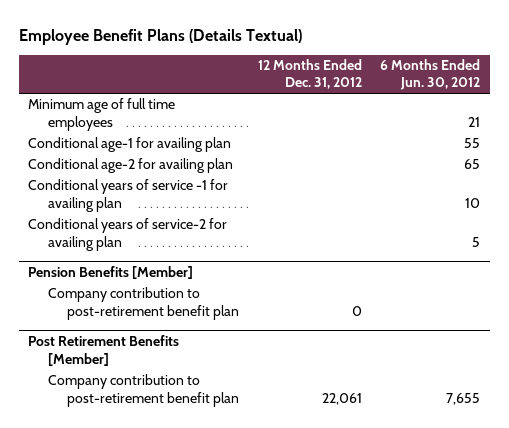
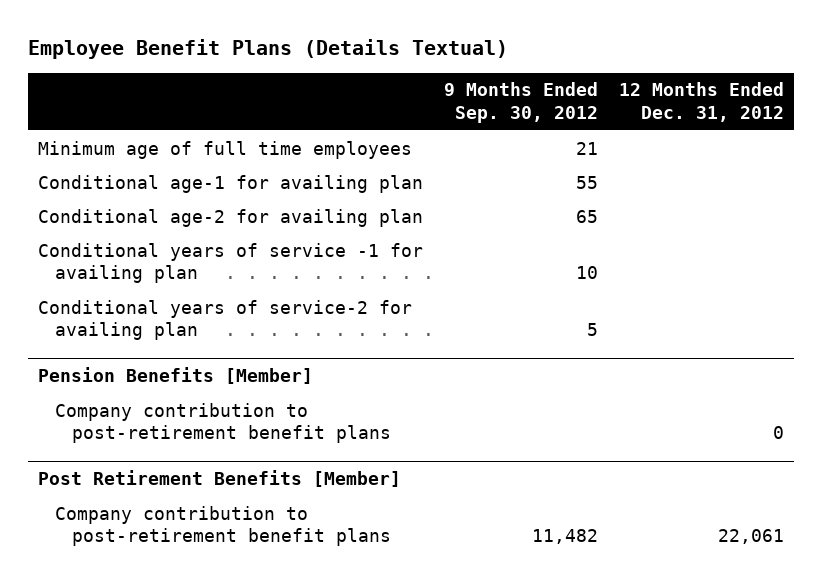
[380,58,481,91] 6 Months Ended Jun. 30, 2012 -> none
none -> [443,82,598,123] 9 Months Ended Sep. 30, 2012
[47,287,240,320] Company contribution to post-retirement benefit plan -> [55,402,392,444] Company contribution to post-retirement benefit plans
[47,374,240,407] Company contribution to post-retirement benefit plan -> [55,505,392,547] Company contribution to post-retirement benefit plans

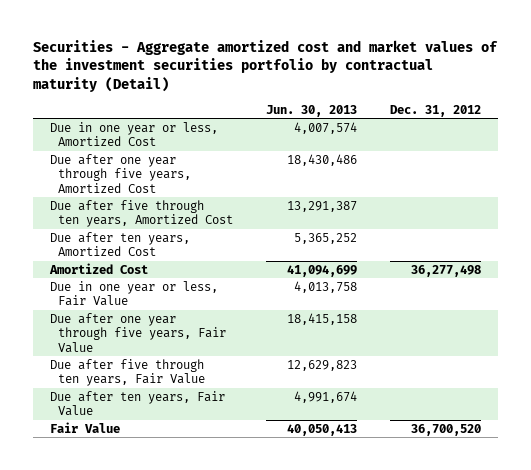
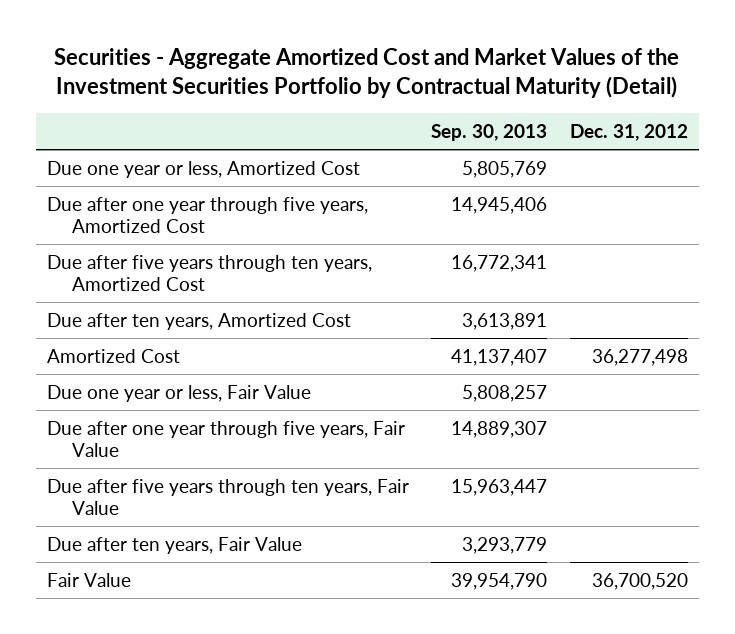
[33,39,499,92] Securities - Aggregate amortized cost and market values of the investment securities portfolio by contractual maturity (Detail) -> [54,48,680,99] Securities - Aggregate Amortized Cost and Market Values of the Investment Securities Portfolio by Contractual Maturity (Detail)
[266,104,358,117] Jun. 30, 2013 -> none
none -> [431,124,548,142] Sep. 30, 2013
[49,121,218,147] Due in one year or less, Amortized Cost -> [46,160,360,178] Due one year or less, Amortized Cost
[49,199,234,228] Due after five through ten years, Amortized Cost -> [46,254,372,291] Due after five years through ten years, Amortized Cost
[49,280,218,307] Due in one year or less, Fair Value -> [46,384,311,402] Due one year or less, Fair Value
[49,358,206,387] Due after five through ten years, Fair Value -> [46,478,409,515] Due after five years through ten years, Fair Value

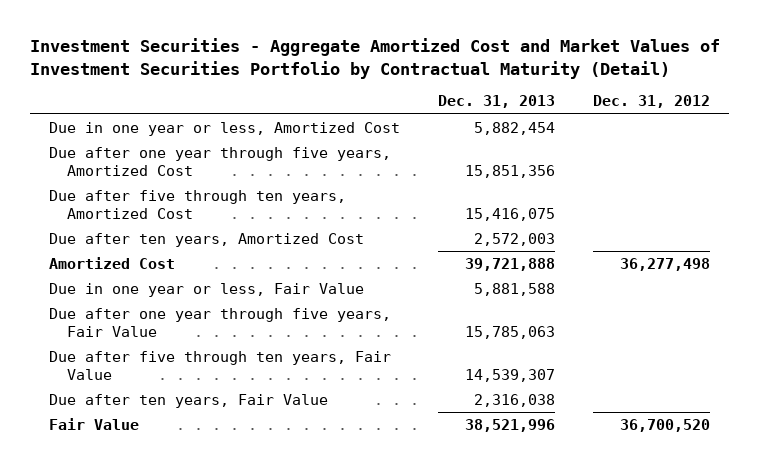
[54,48,680,99] Securities - Aggregate Amortized Cost and Market Values of the Investment Securities Portfolio by Contractual Maturity (Detail) -> [29,38,720,79] Investment Securities - Aggregate Amortized Cost and Market Values of Investment Securities Portfolio by Contractual Maturity (Detail)
[431,124,548,142] Sep. 30, 2013 -> none
none -> [437,95,555,109] Dec. 31, 2013
[46,160,360,178] Due one year or less, Amortized Cost -> [48,121,400,136] Due in one year or less, Amortized Cost
[46,254,372,291] Due after five years through ten years, Amortized Cost -> [48,189,346,219] Due after five through ten years, Amortized Cost
[46,384,311,402] Due one year or less, Fair Value -> [48,282,364,297] Due in one year or less, Fair Value
[46,478,409,515] Due after five years through ten years, Fair Value -> [48,350,391,380] Due after five through ten years, Fair Value

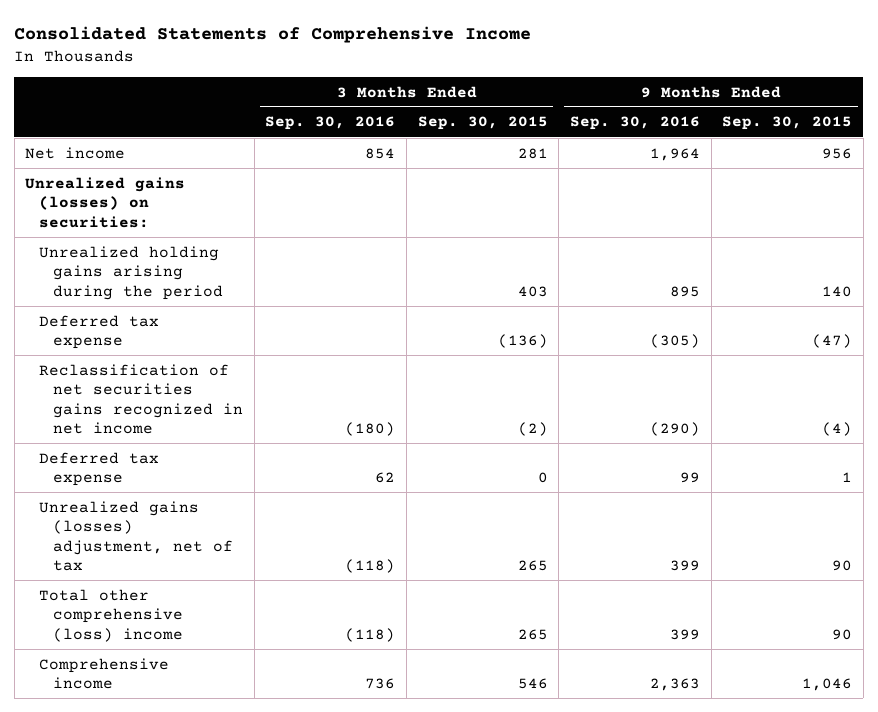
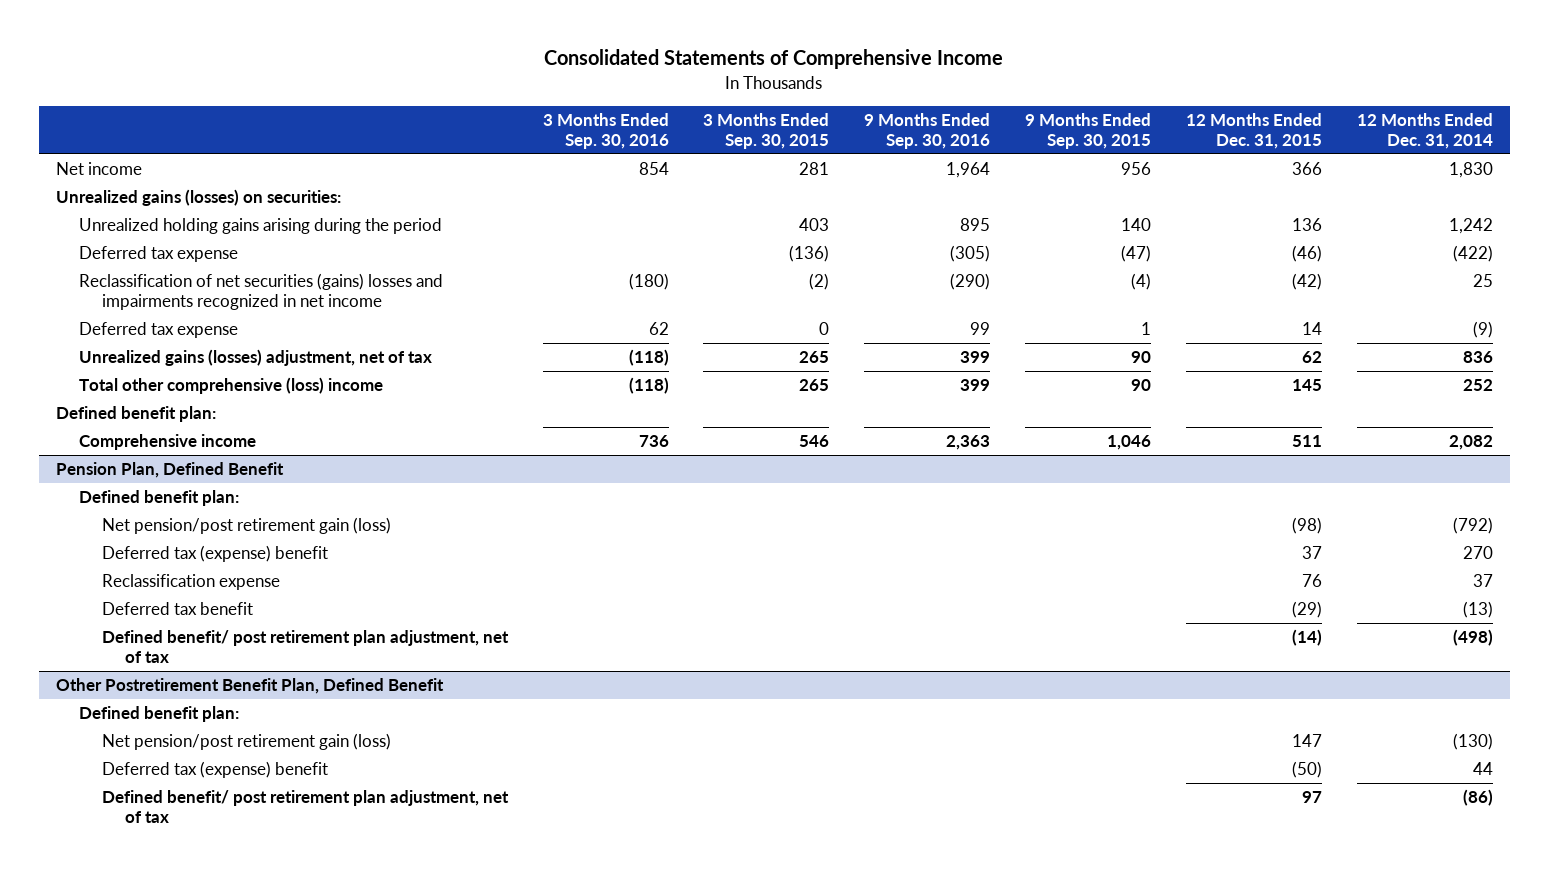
none -> [1185,112,1322,149] 12 Months Ended Dec. 31, 2015
none -> [1356,112,1493,149] 12 Months Ended Dec. 31, 2014
[39,363,244,435] Reclassification of net securities gains recognized in net income -> [79,273,444,311] Reclassification of net securities (gains) losses and impairments recognized in net income
none -> [56,406,217,423] Defined benefit plan:
none -> [56,462,285,479] Pension Plan, Defined Benefit
none -> [79,490,240,507] Defined benefit plan:
none -> [101,517,391,535] Net pension/post retirement gain (loss)
none -> [101,545,328,563] Deferred tax (expense) benefit
none -> [101,574,280,591] Reclassification expense
none -> [101,602,253,616] Deferred tax benefit
none -> [101,630,509,664] Defined benefit/ post retirement plan adjustment, net of tax
none -> [56,678,445,695] Other Postretirement Benefit Plan, Defined Benefit
none -> [79,706,240,723] Defined benefit plan:
none -> [101,733,391,751] Net pension/post retirement gain (loss)
none -> [101,761,328,779] Deferred tax (expense) benefit
none -> [101,790,509,824] Defined benefit/ post retirement plan adjustment, net of tax

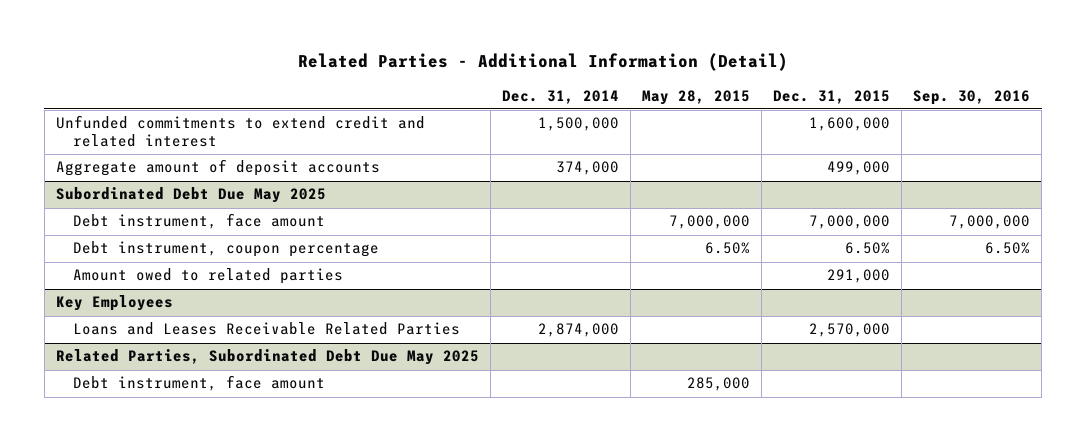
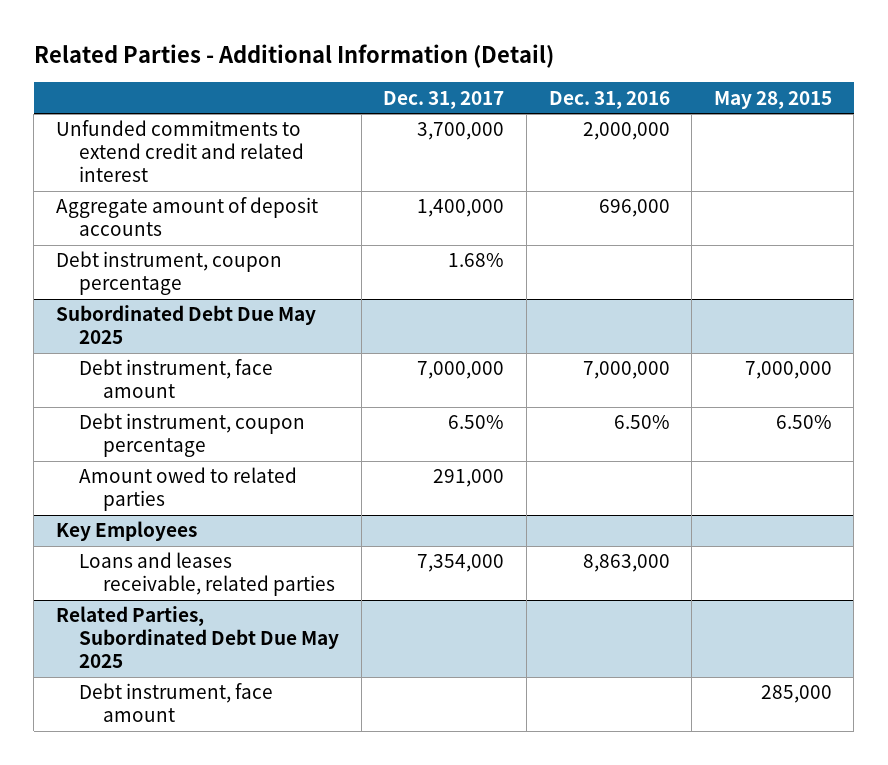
[501,89,619,104] Dec. 31, 2014 -> none
[772,89,890,104] Dec. 31, 2015 -> none
[912,89,1030,105] Sep. 30, 2016 -> none
none -> [383,90,505,109] Dec. 31, 2017
none -> [548,90,670,109] Dec. 31, 2016
none -> [55,251,282,296] Debt instrument, coupon percentage
[72,322,460,336] Loans and Leases Receivable Related Parties -> [79,552,335,597] Loans and leases receivable, related parties

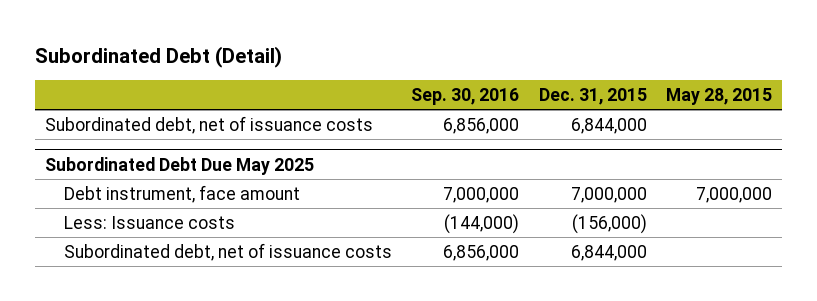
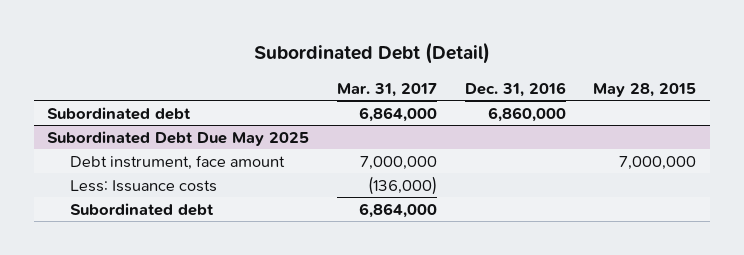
[411,87,520,105] Sep. 30, 2016 -> none
[538,87,647,105] Dec. 31, 2015 -> none
none -> [336,82,437,97] Mar. 31, 2017
none -> [464,81,566,97] Dec. 31, 2016
[44,115,373,134] Subordinated debt, net of issuance costs -> [47,106,192,120] Subordinated debt
[63,242,392,261] Subordinated debt, net of issuance costs -> [69,202,214,216] Subordinated debt

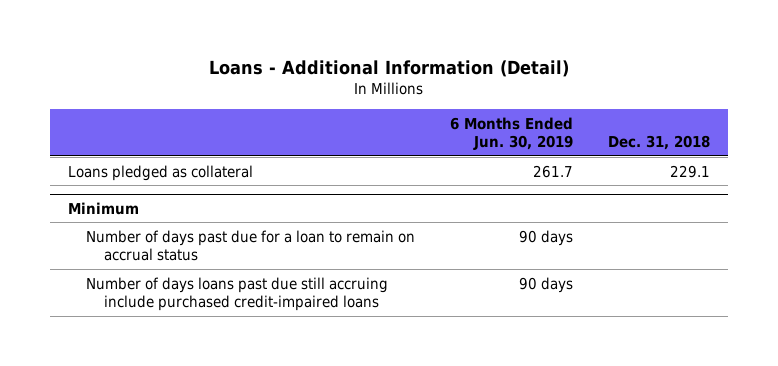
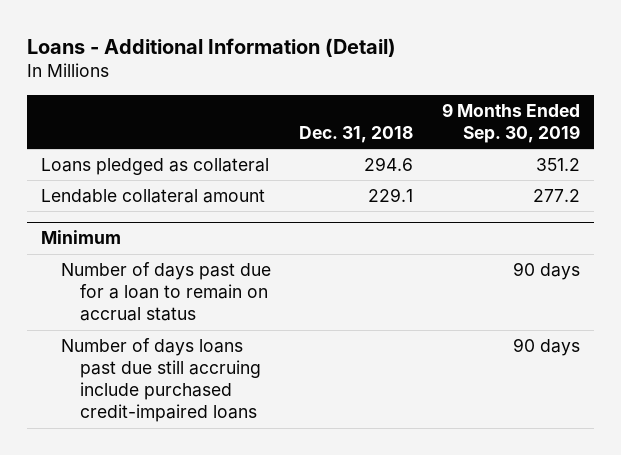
[450,116,574,151] 6 Months Ended Jun. 30, 2019 -> none
none -> [441,102,580,143] 9 Months Ended Sep. 30, 2019
[670,164,711,178] 229.1 -> [364,157,414,172] 294.6
none -> [41,189,266,204] Lendable collateral amount

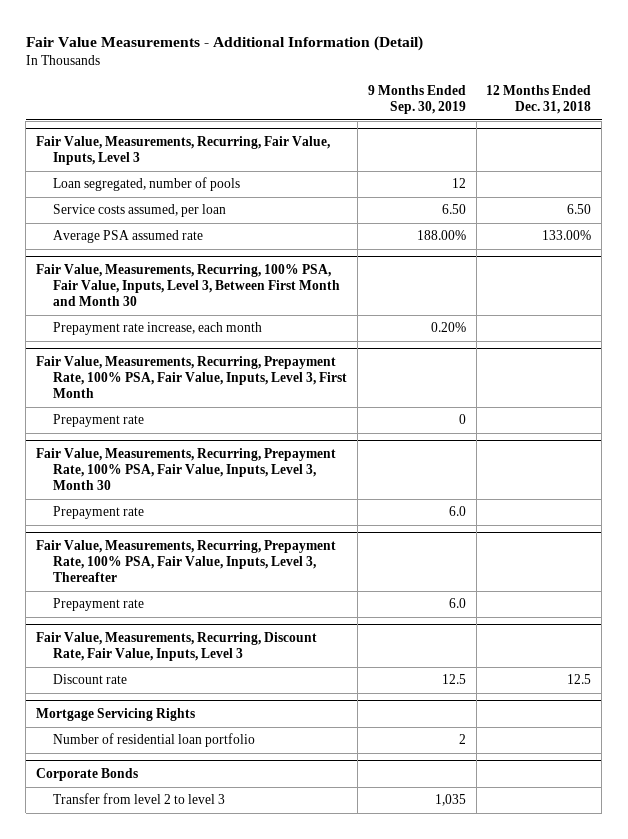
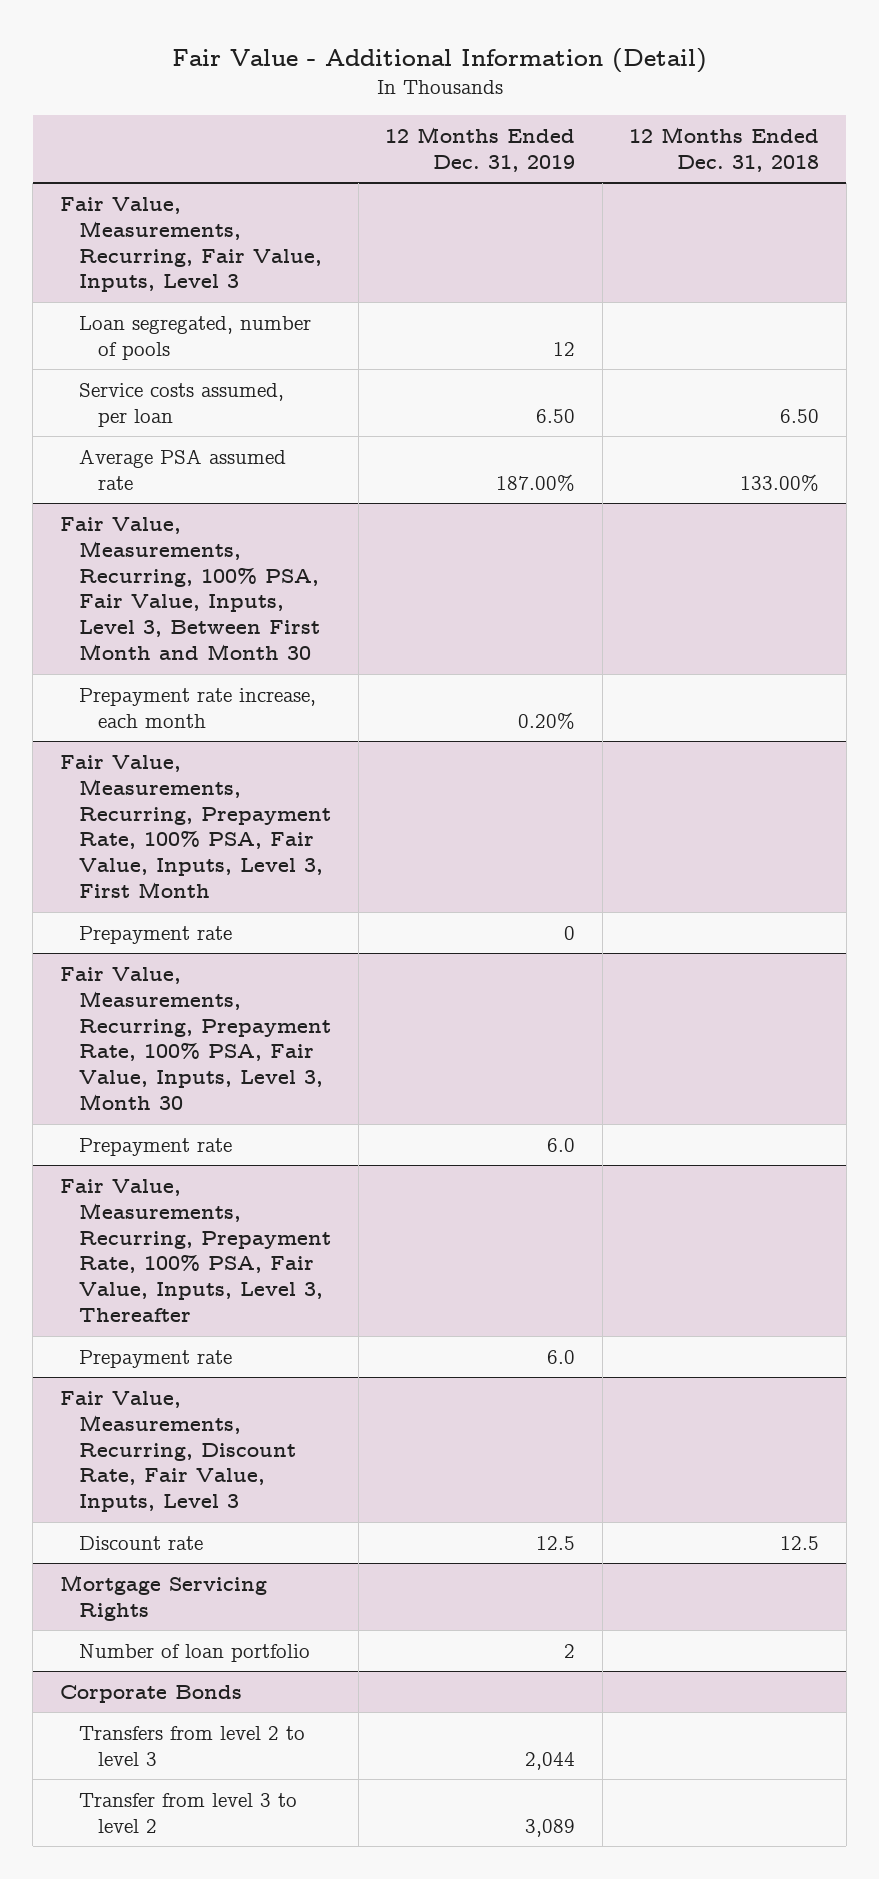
[25,35,423,51] Fair Value Measurements - Additional Information (Detail) -> [171,47,707,73] Fair Value - Additional Information (Detail)
[367,85,466,115] 9 Months Ended Sep. 30, 2019 -> none
none -> [385,126,576,172] 12 Months Ended Dec. 31, 2019
[53,733,256,748] Number of residential loan portfolio -> [78,1643,310,1662] Number of loan portfolio
[53,793,226,805] Transfer from level 2 to level 3 -> [78,1725,305,1766] Transfers from level 2 to level 3
none -> [78,1792,297,1833] Transfer from level 3 to level 2

